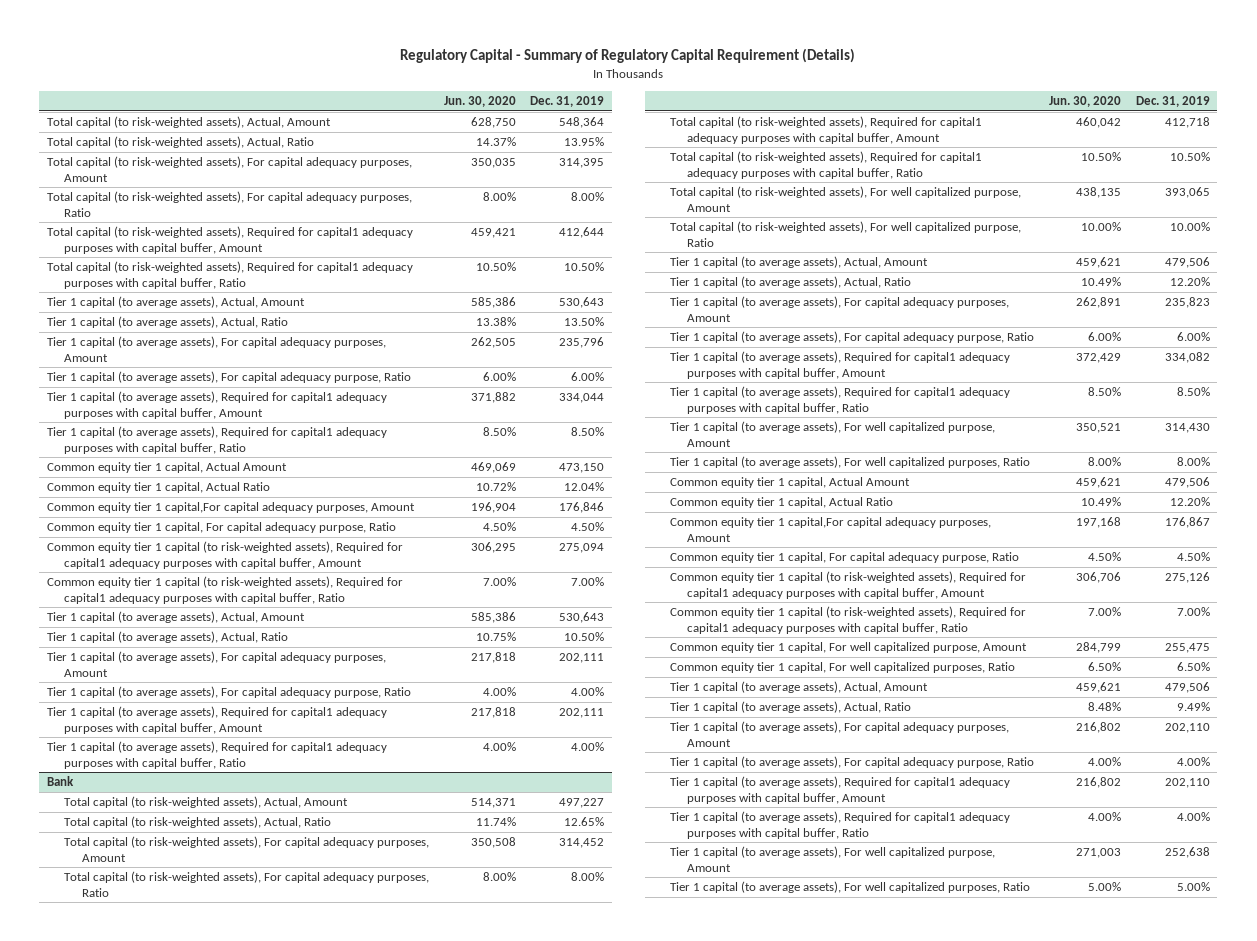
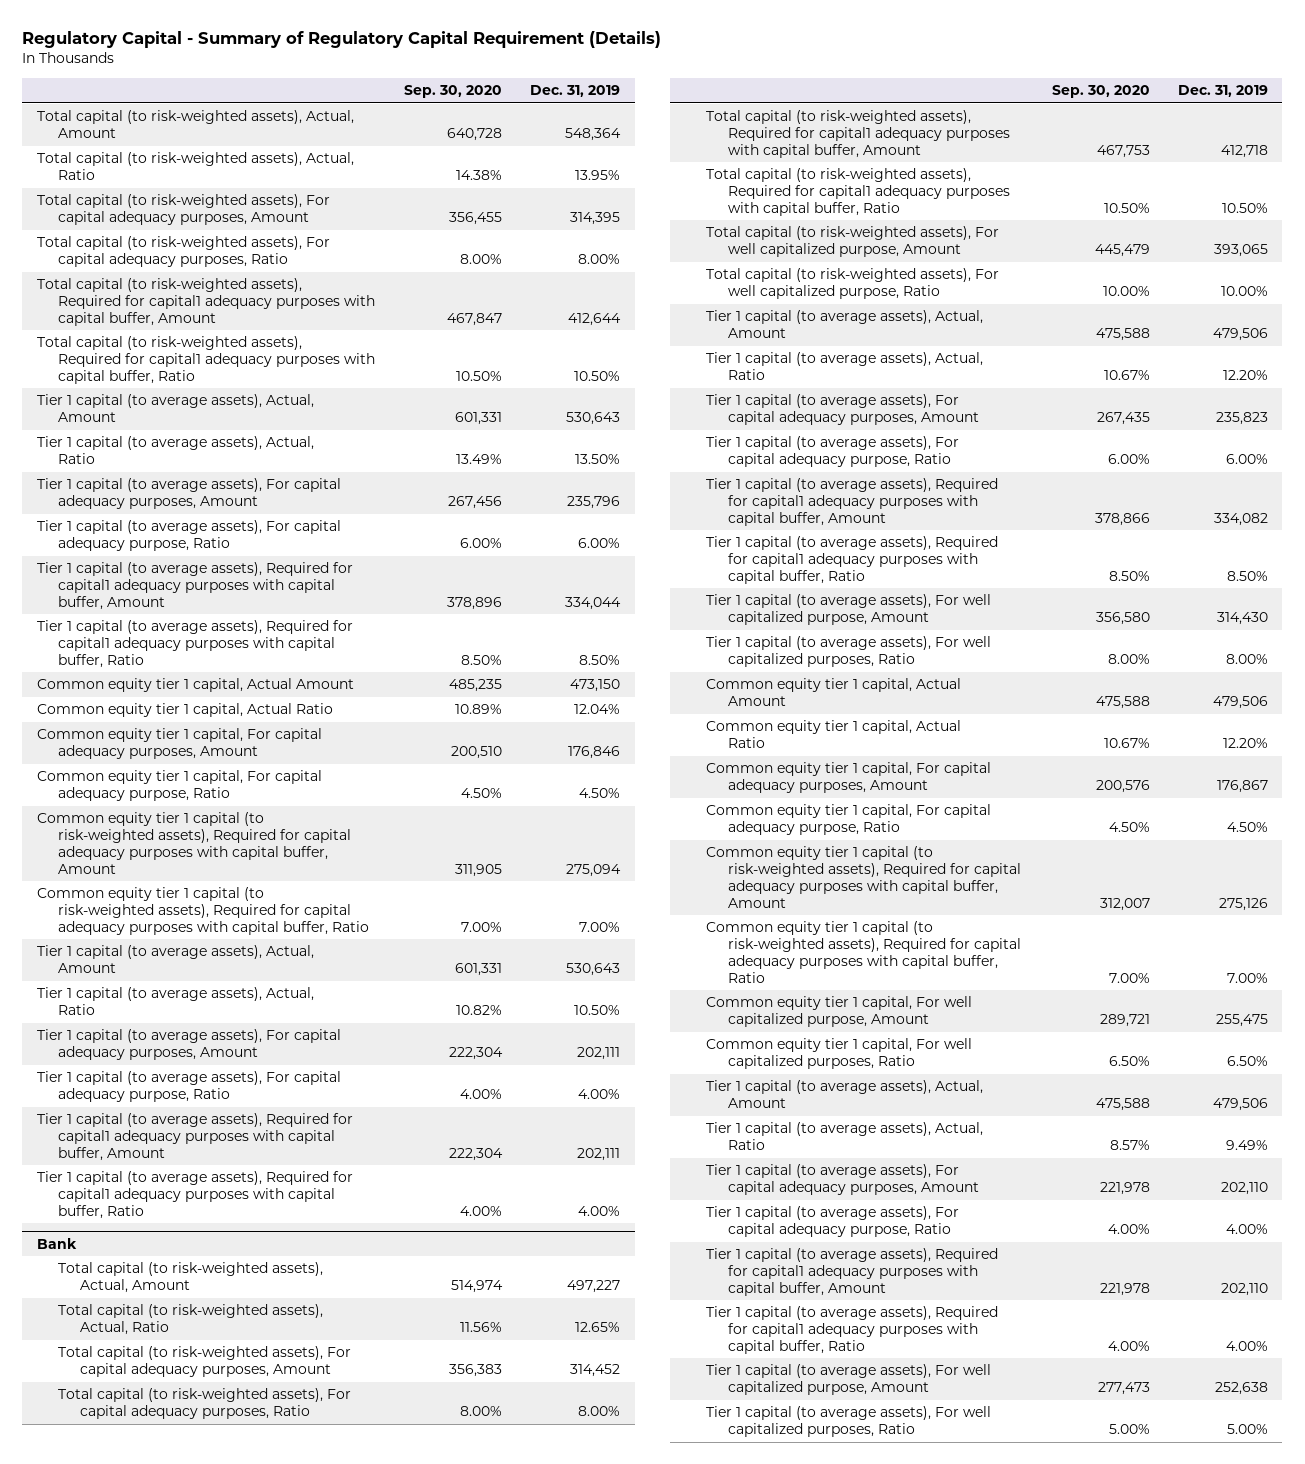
[443,96,516,108] Jun. 30, 2020 -> none
none -> [403,85,502,99] Sep. 30, 2020
[46,502,415,514] Common equity tier 1 capital,For capital adequacy purposes, Amount -> [36,728,322,760] Common equity tier 1 capital, For capital adequacy purposes, Amount
[46,541,403,569] Common equity tier 1 capital (to risk-weighted assets), Required for capital1 adequacy purposes with capital buffer, Amount -> [36,812,352,874] Common equity tier 1 capital (to risk-weighted assets), Required for capital adequacy purposes with capital buffer, Amount
[46,576,403,604] Common equity tier 1 capital (to risk-weighted assets), Required for capital1 adequacy purposes with capital buffer, Ratio -> [36,887,370,935] Common equity tier 1 capital (to risk-weighted assets), Required for capital adequacy purposes with capital buffer, Ratio
[669,517,991,542] Common equity tier 1 capital,For capital adequacy purposes, Amount -> [706,762,992,794] Common equity tier 1 capital, For capital adequacy purposes, Amount
[669,571,1026,599] Common equity tier 1 capital (to risk-weighted assets), Required for capital1 adequacy purposes with capital buffer, Amount -> [706,846,1021,908] Common equity tier 1 capital (to risk-weighted assets), Required for capital adequacy purposes with capital buffer, Amount
[669,606,1026,634] Common equity tier 1 capital (to risk-weighted assets), Required for capital1 adequacy purposes with capital buffer, Ratio -> [706,921,1021,983] Common equity tier 1 capital (to risk-weighted assets), Required for capital adequacy purposes with capital buffer, Ratio

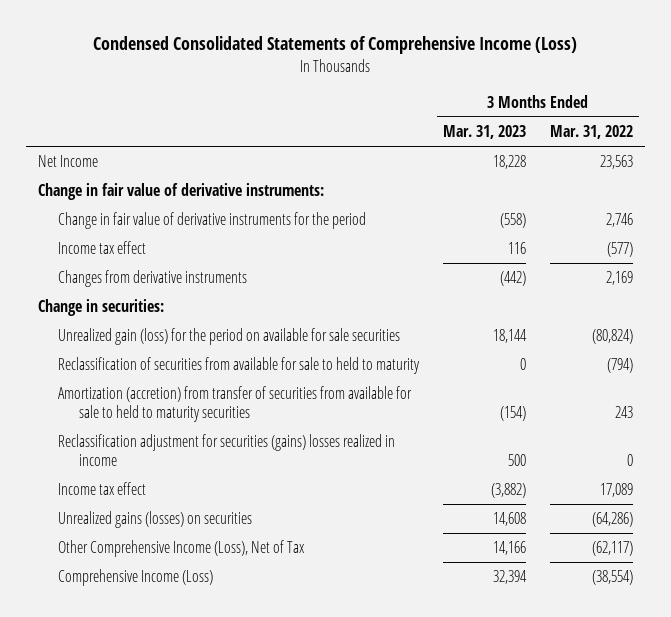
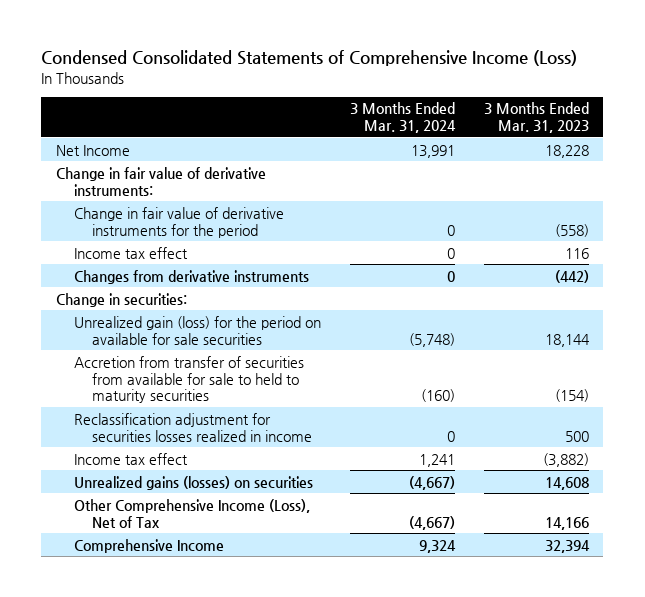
[549,125,633,140] Mar. 31, 2022 -> none
none -> [349,102,456,134] 3 Months Ended Mar. 31, 2024
[58,357,421,375] Reclassification of securities from available for sale to held to maturity -> none
[58,386,413,422] Amortization (accretion) from transfer of securities from available for sale to held to maturity securities -> [73,355,304,404] Accretion from transfer of securities from available for sale to held to maturity securities
[58,434,396,466] Reclassification adjustment for securities (gains) losses realized in income -> [73,412,313,442] Reclassification adjustment for securities losses realized in income
[58,569,214,587] Comprehensive Income (Loss) -> [73,538,224,553] Comprehensive Income

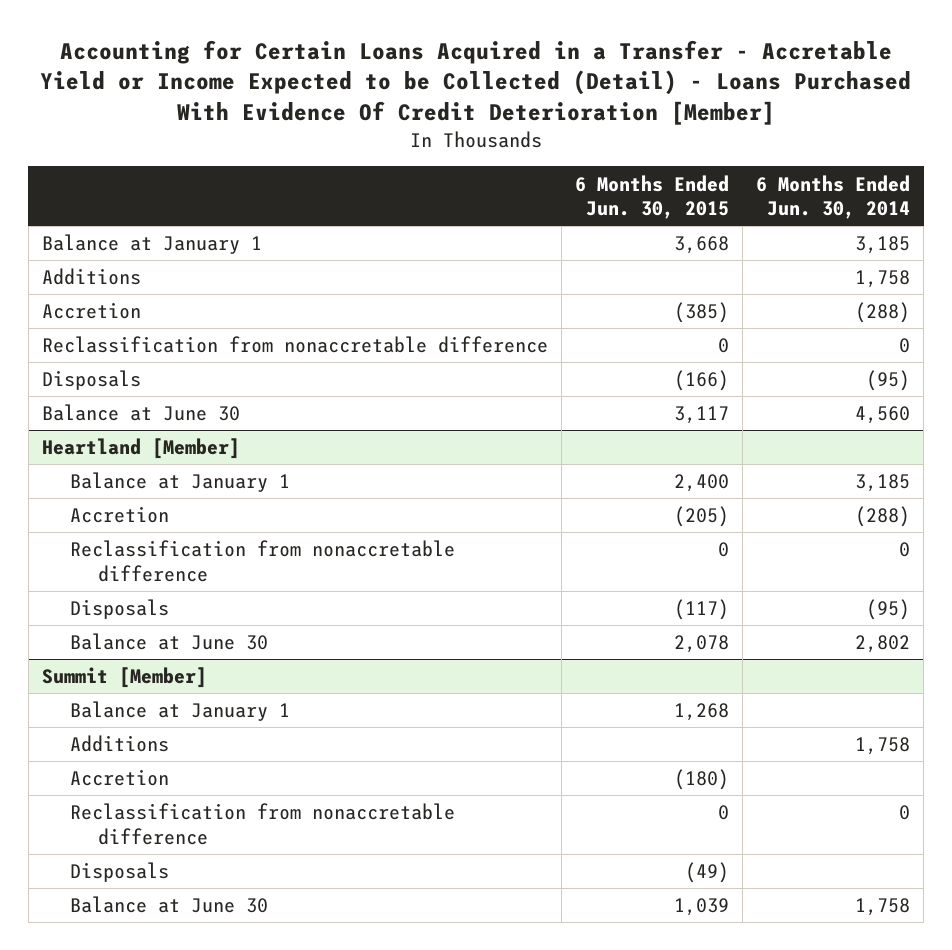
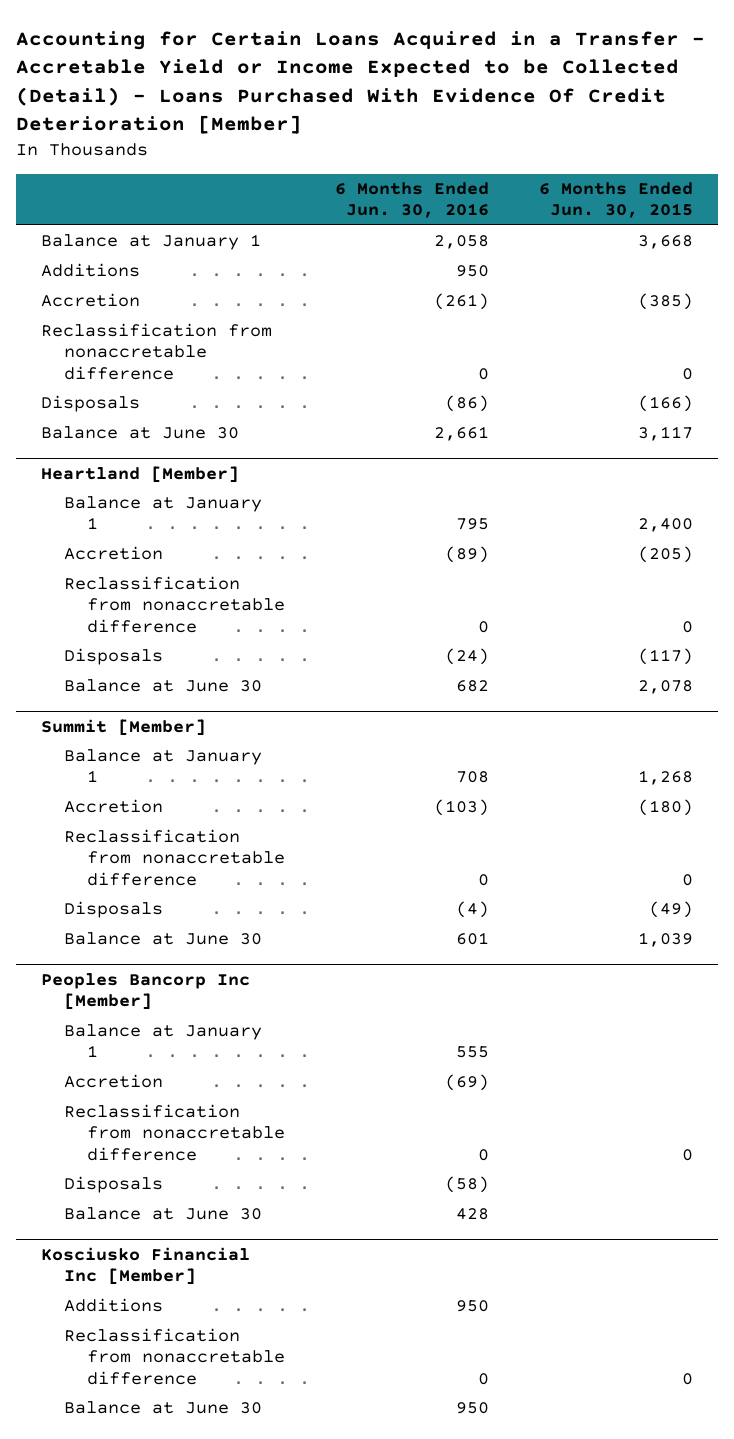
[755,174,910,220] 6 Months Ended Jun. 30, 2014 -> none
none -> [335,181,490,219] 6 Months Ended Jun. 30, 2016
[70,735,170,753] Additions -> none
none -> [41,972,251,1011] Peoples Bancorp Inc [Member]
none -> [64,1024,263,1058] Balance at January 1
none -> [64,1074,164,1089] Accretion
none -> [64,1104,286,1161] Reclassification from nonaccretable difference
none -> [64,1176,164,1194] Disposals
none -> [64,1207,263,1221] Balance at June 30
none -> [41,1246,251,1286] Kosciusko Financial Inc [Member]
none -> [64,1298,164,1313] Additions
none -> [64,1328,286,1385] Reclassification from nonaccretable difference
none -> [64,1401,263,1415] Balance at June 30

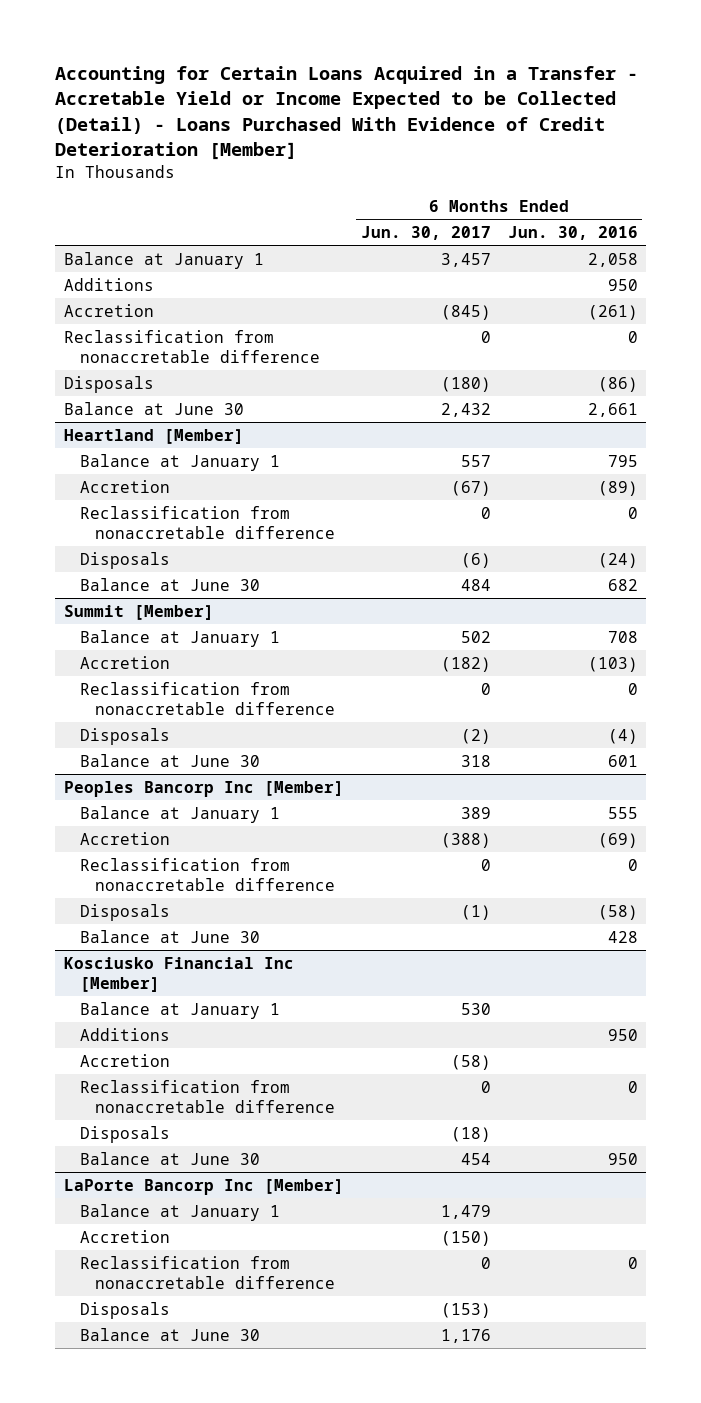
[16,30,706,135] Accounting for Certain Loans Acquired in a Transfer - Accretable Yield or Income Expected to be Collected (Detail) - Loans Purchased With Evidence Of Credit Deterioration [Member] -> [55,66,639,160] Accounting for Certain Loans Acquired in a Transfer - Accretable Yield or Income Expected to be Collected (Detail) - Loans Purchased With Evidence of Credit Deterioration [Member]
[539,181,694,219] 6 Months Ended Jun. 30, 2015 -> none
none -> [360,226,491,241] Jun. 30, 2017
none -> [79,1001,280,1019] Balance at January 1
none -> [79,1053,170,1067] Accretion
none -> [79,1125,170,1143] Disposals
none -> [63,1178,344,1195] LaPorte Bancorp Inc [Member]
none -> [79,1203,280,1221] Balance at January 1
none -> [79,1229,170,1243] Accretion
none -> [79,1255,336,1289] Reclassification from nonaccretable difference
none -> [79,1301,170,1319] Disposals
none -> [79,1327,260,1341] Balance at June 30

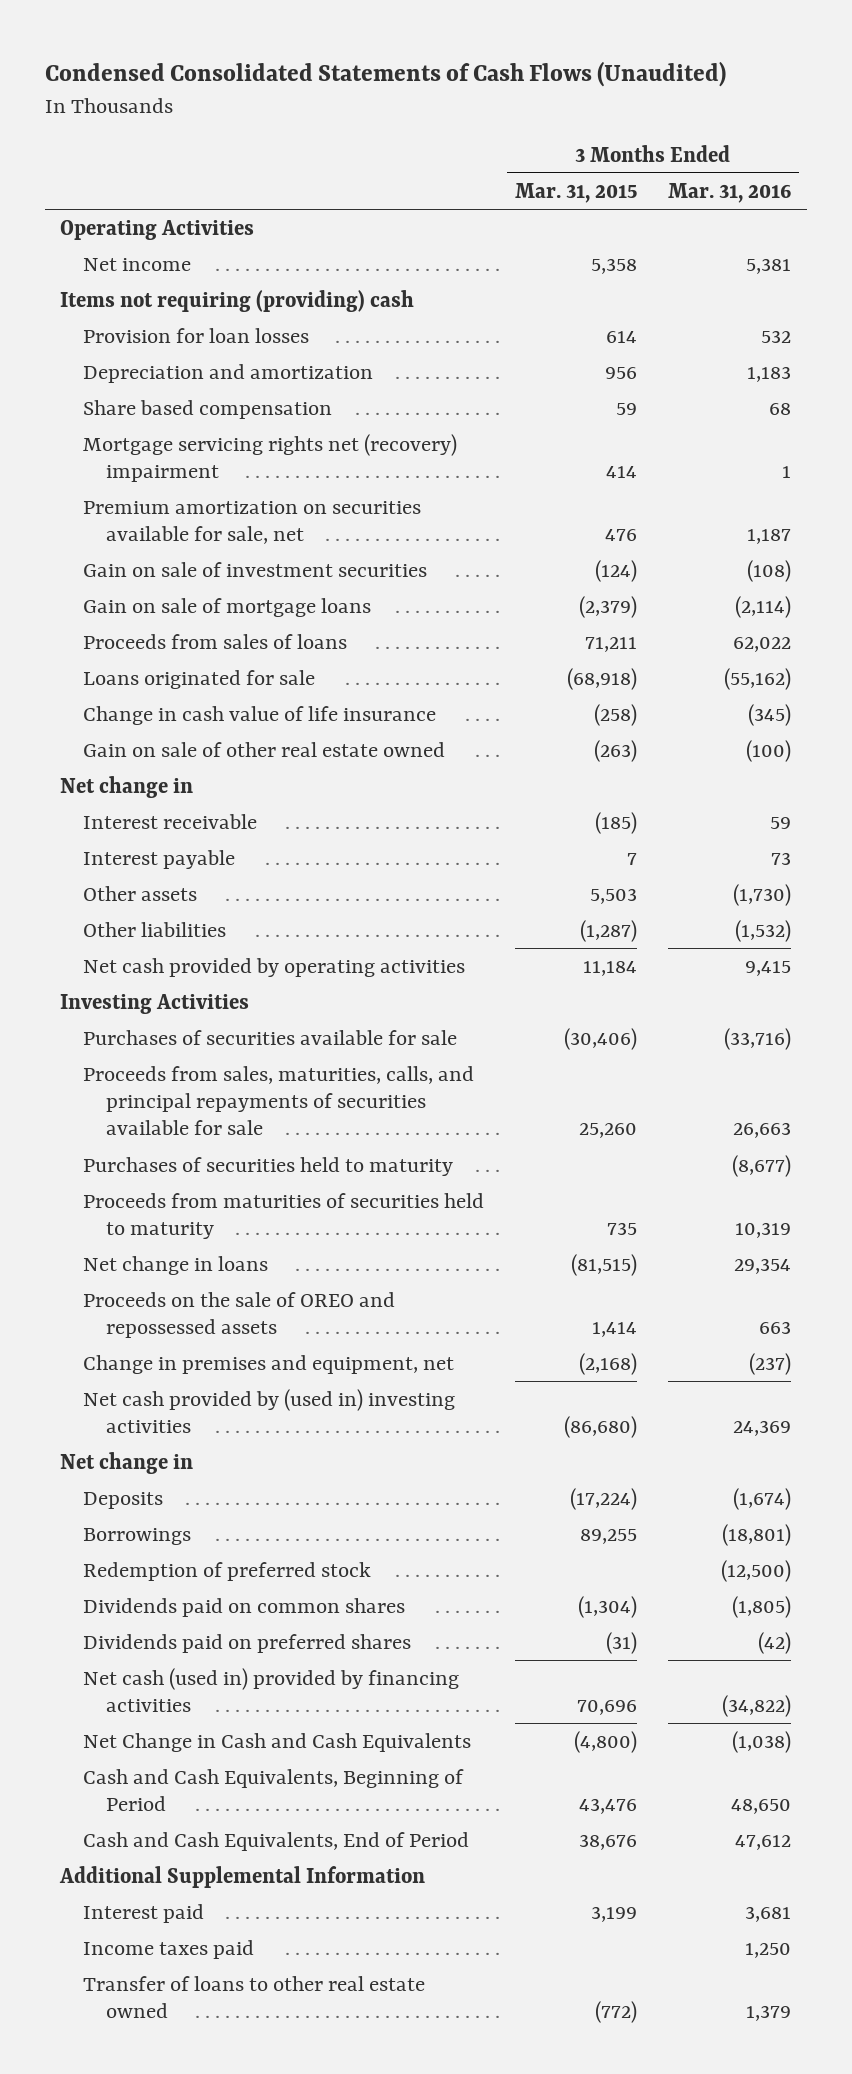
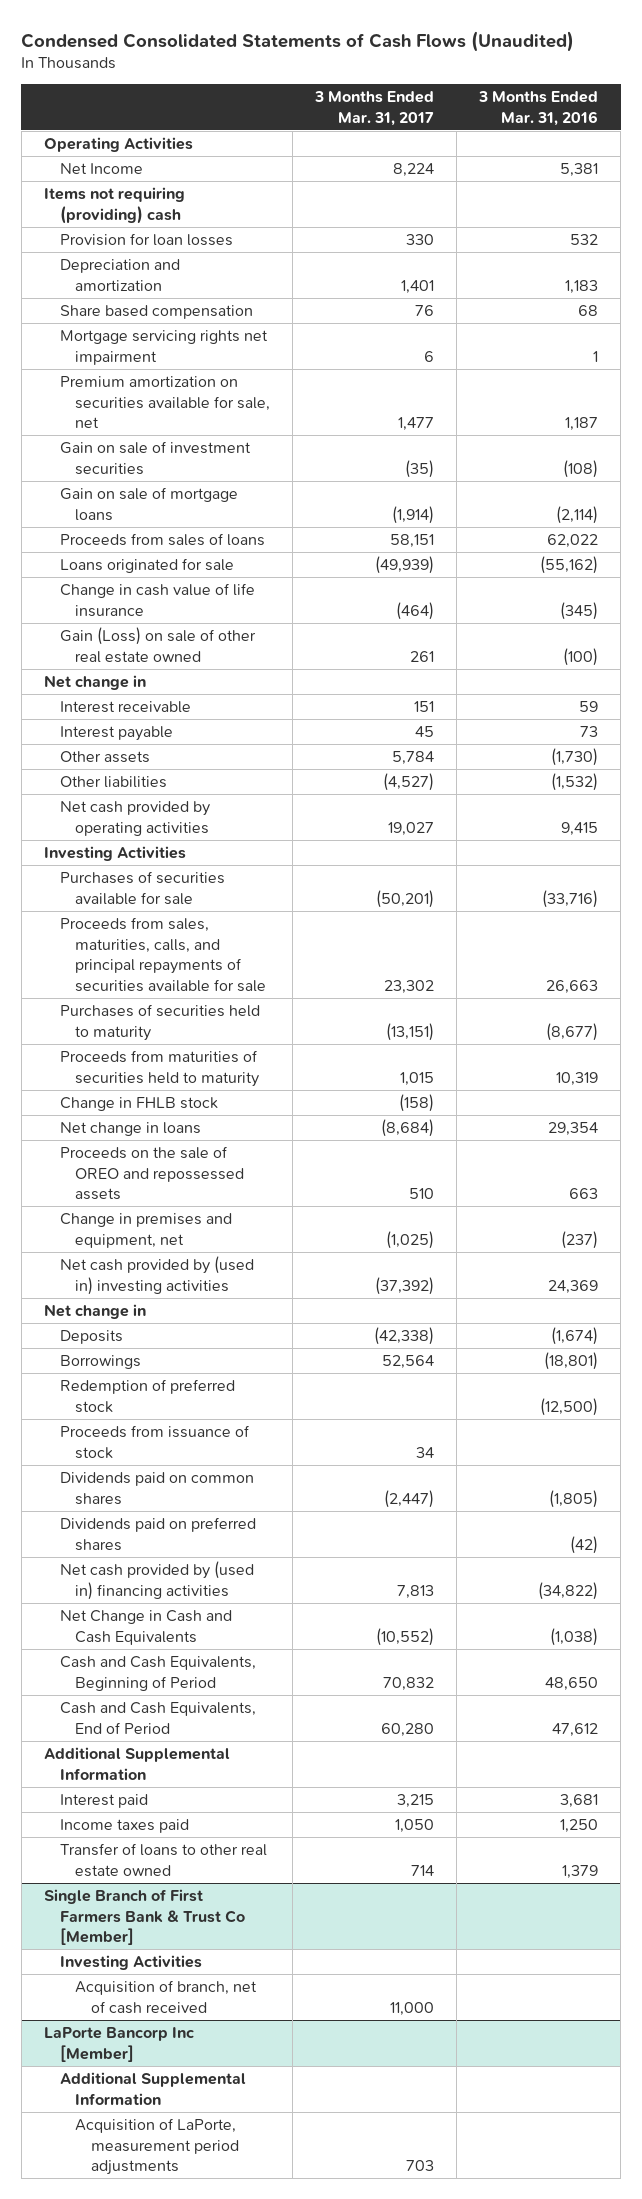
[515,182,638,203] Mar. 31, 2015 -> none
none -> [314,91,435,126] 3 Months Ended Mar. 31, 2017
[83,257,192,271] Net income -> [59,162,143,174] Net Income
[83,433,458,483] Mortgage servicing rights net (recovery) impairment -> [59,329,268,365] Mortgage servicing rights net impairment
[83,741,446,757] Gain on sale of other real estate owned -> [59,626,256,663] Gain (Loss) on sale of other real estate owned
none -> [59,1096,218,1111] Change in FHLB stock
none -> [59,1424,250,1459] Proceeds from issuance of stock
[83,1667,460,1713] Net cash (used in) provided by financing activities -> [59,1560,254,1600] Net cash provided by (used in) financing activities
none -> [43,1888,245,1946] Single Branch of First Farmers Bank & Trust Co [Member]
none -> [59,1954,202,1970] Investing Activities
none -> [75,1979,258,2014] Acquisition of branch, net of cash received
none -> [43,2026,195,2062] LaPorte Bancorp Inc [Member]
none -> [59,2071,246,2105] Additional Supplemental Information
none -> [75,2117,240,2176] Acquisition of LaPorte, measurement period adjustments

